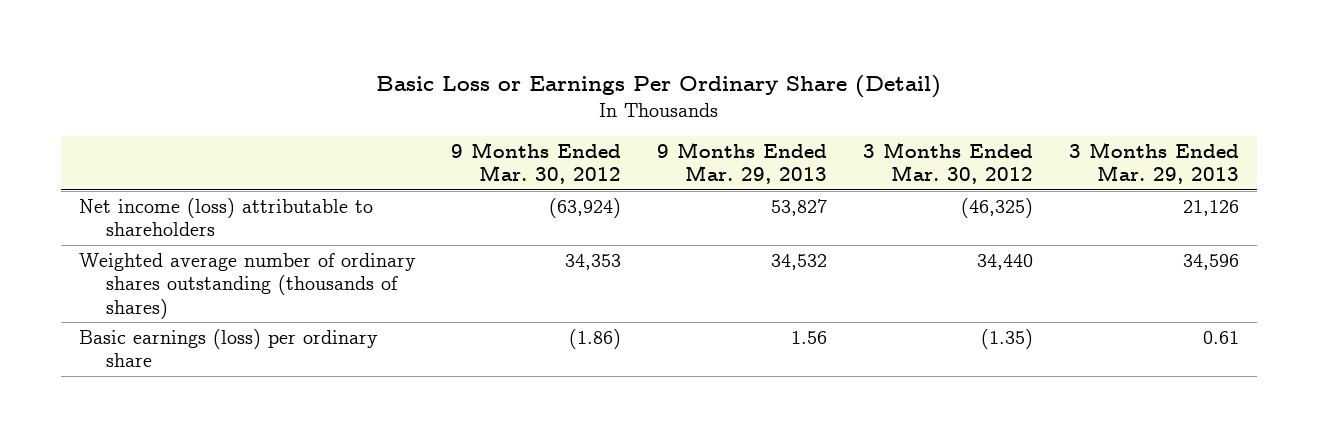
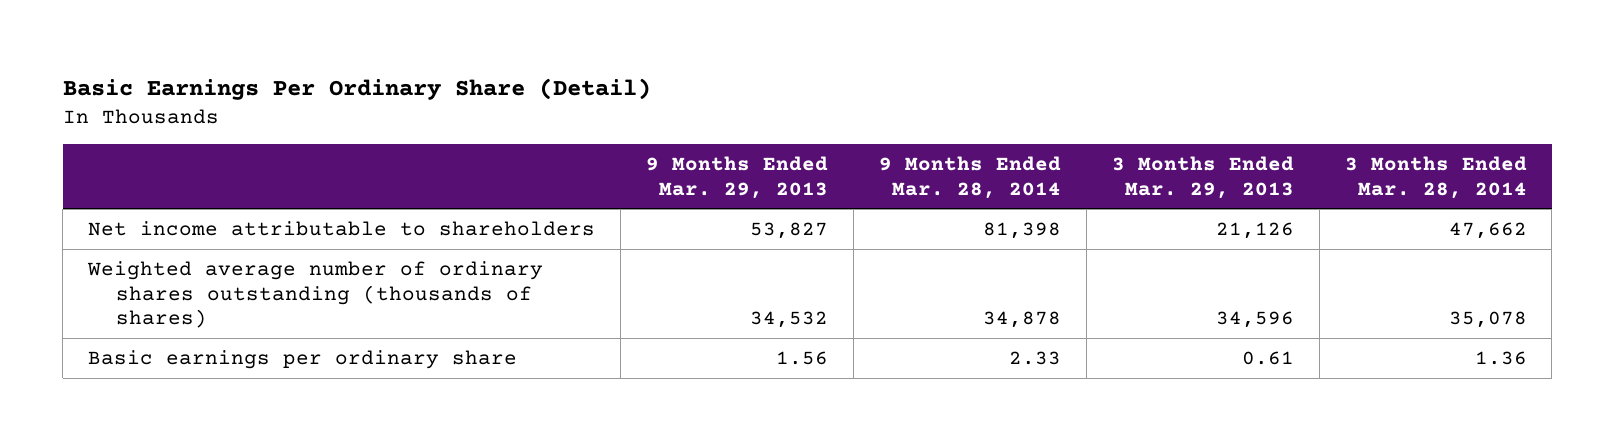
[375,74,941,98] Basic Loss or Earnings Per Ordinary Share (Detail) -> [62,77,651,100] Basic Earnings Per Ordinary Share (Detail)
[451,141,622,185] 9 Months Ended Mar. 30, 2012 -> none
[863,141,1034,185] 3 Months Ended Mar. 30, 2012 -> none
none -> [878,155,1061,199] 9 Months Ended Mar. 28, 2014
none -> [1344,155,1527,199] 3 Months Ended Mar. 28, 2014
[78,197,373,237] Net income (loss) attributable to shareholders -> [88,220,596,236] Net income attributable to shareholders
[78,328,378,368] Basic earnings (loss) per ordinary share -> [88,349,518,369] Basic earnings per ordinary share

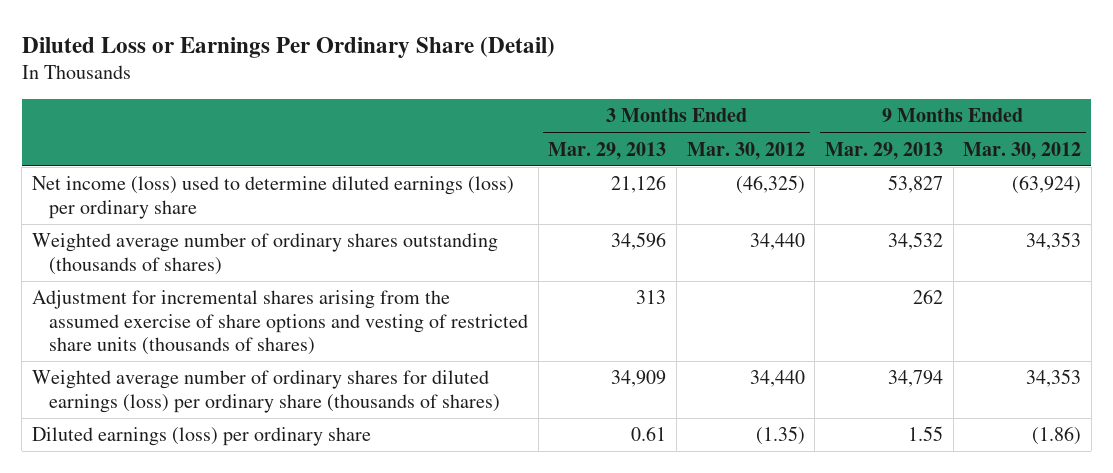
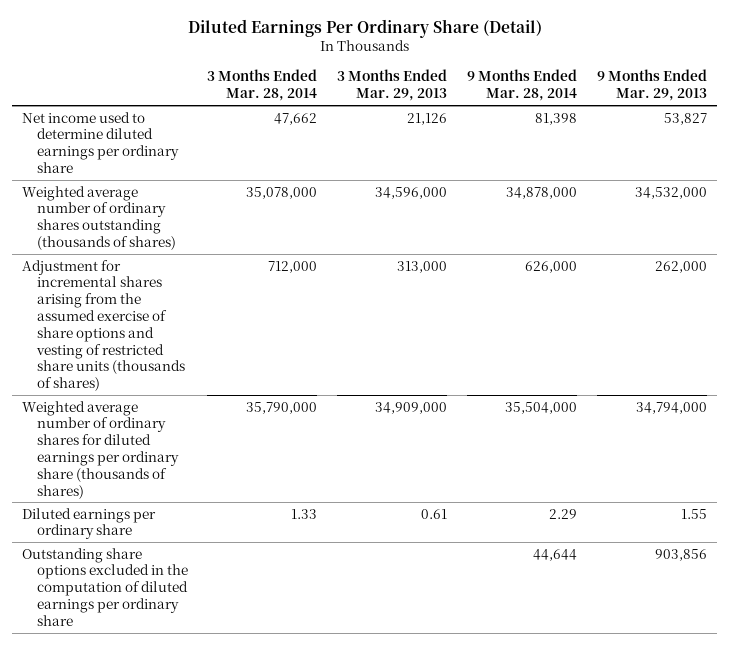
[21,36,555,58] Diluted Loss or Earnings Per Ordinary Share (Detail) -> [187,19,542,39] Diluted Earnings Per Ordinary Share (Detail)
[686,141,805,160] Mar. 30, 2012 -> none
[963,141,1082,160] Mar. 30, 2012 -> none
none -> [207,69,318,102] 3 Months Ended Mar. 28, 2014
none -> [467,69,578,102] 9 Months Ended Mar. 28, 2014
[32,176,515,219] Net income (loss) used to determine diluted earnings (loss) per ordinary share -> [22,111,179,174] Net income used to determine diluted earnings per ordinary share
[611,232,667,251] 34,596 -> [375,186,448,199] 34,596,000
[887,232,943,251] 34,532 -> [634,186,707,199] 34,532,000
[636,290,667,305] 313 -> [397,260,448,273] 313,000
[912,289,943,305] 262 -> [654,260,707,273] 262,000
[32,370,501,413] Weighted average number of ordinary shares for diluted earnings (loss) per ordinary share (thousands of shares) -> [22,400,179,499] Weighted average number of ordinary shares for diluted earnings per ordinary share (thousands of shares)
[611,370,667,388] 34,909 -> [375,401,448,414] 34,909,000
[887,370,943,388] 34,794 -> [635,401,707,414] 34,794,000
[32,427,372,447] Diluted earnings (loss) per ordinary share -> [22,507,157,540] Diluted earnings per ordinary share
none -> [22,547,188,626] Outstanding share options excluded in the computation of diluted earnings per ordinary share

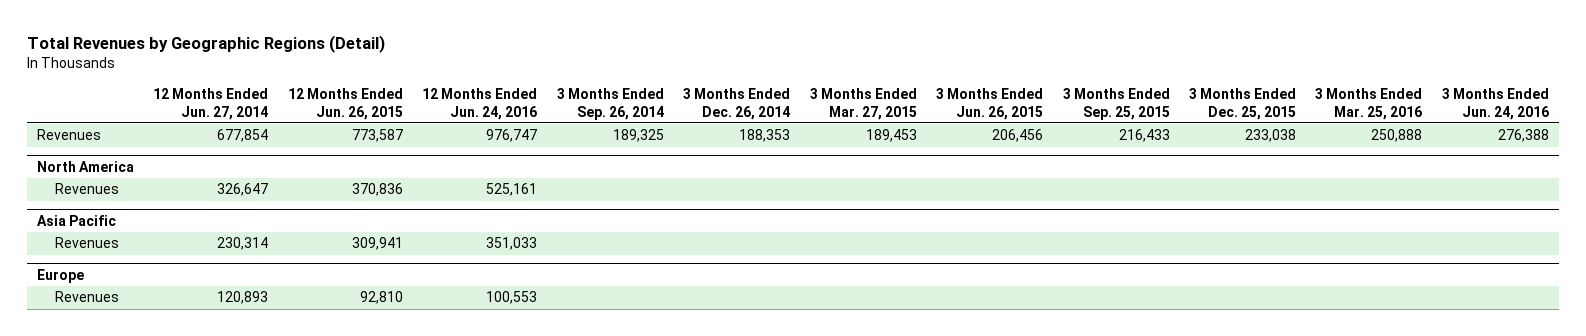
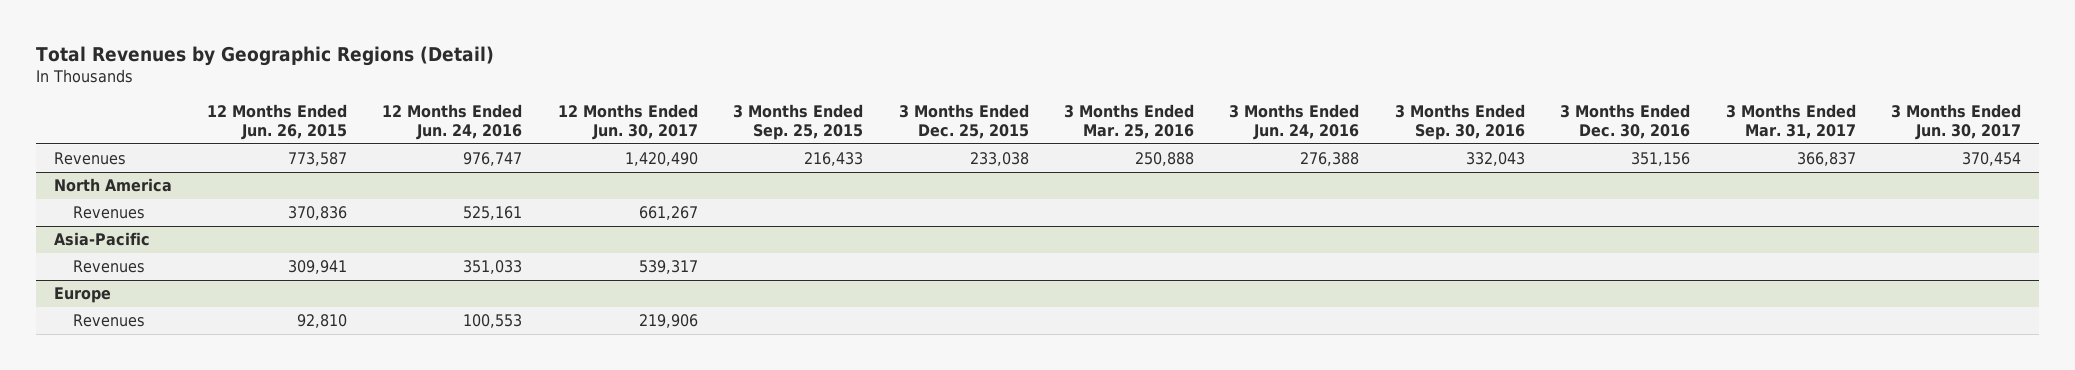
[153,87,269,120] 12 Months Ended Jun. 27, 2014 -> none
[556,87,664,120] 3 Months Ended Sep. 26, 2014 -> none
[683,87,791,120] 3 Months Ended Dec. 26, 2014 -> none
[809,87,917,120] 3 Months Ended Mar. 27, 2015 -> none
[936,87,1044,120] 3 Months Ended Jun. 26, 2015 -> none
none -> [557,104,698,141] 12 Months Ended Jun. 30, 2017
none -> [1394,104,1525,141] 3 Months Ended Sep. 30, 2016
none -> [1560,104,1691,140] 3 Months Ended Dec. 30, 2016
none -> [1725,104,1856,140] 3 Months Ended Mar. 31, 2017
none -> [1890,104,2021,141] 3 Months Ended Jun. 30, 2017
[36,215,116,227] Asia Pacific -> [53,232,150,247] Asia-Pacific

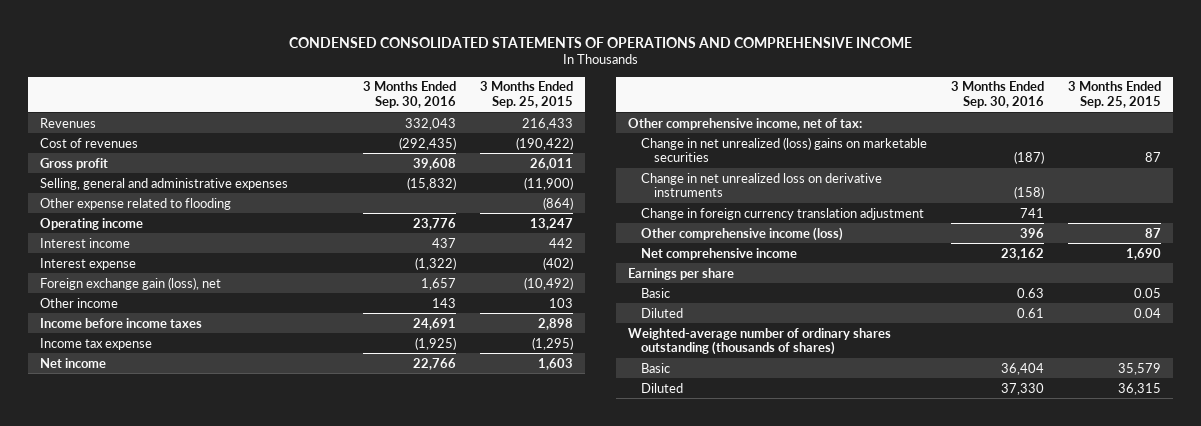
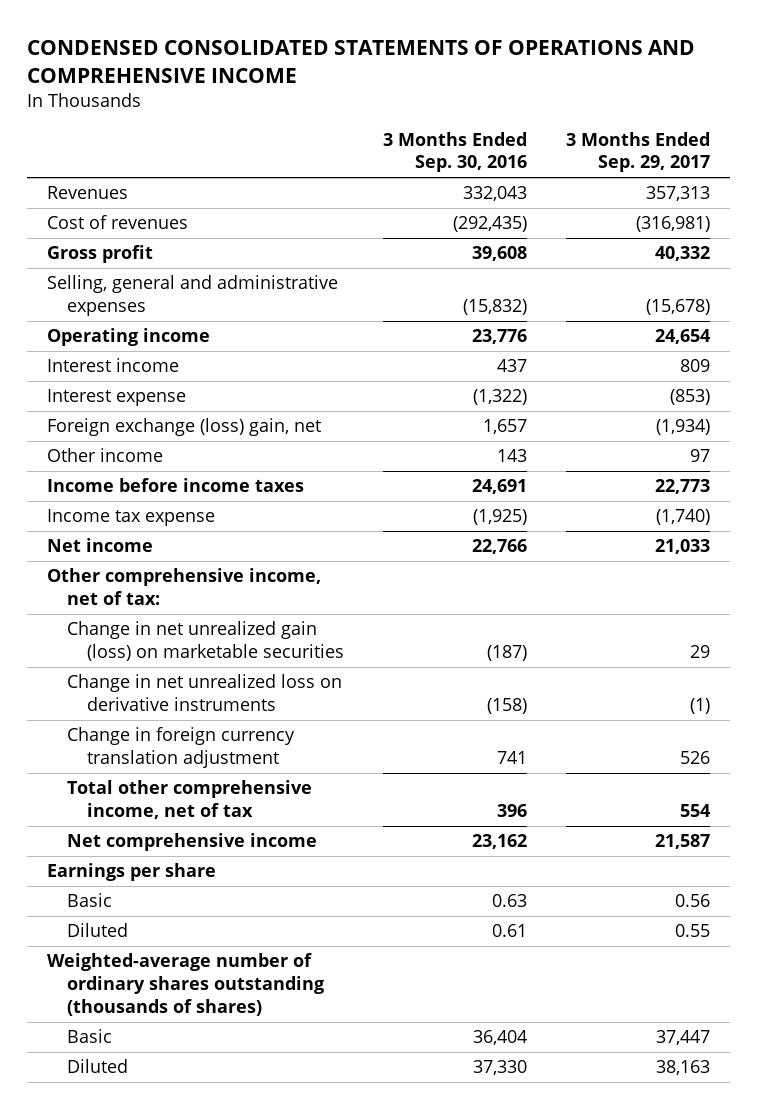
[480,81,574,109] 3 Months Ended Sep. 25, 2015 -> none
none -> [566,131,711,173] 3 Months Ended Sep. 29, 2017
[40,197,232,210] Other expense related to flooding -> none
[40,276,222,290] Foreign exchange gain (loss), net -> [46,418,321,437] Foreign exchange (loss) gain, net
[640,136,927,163] Change in net unrealized (loss) gains on marketable securities -> [67,621,345,662] Change in net unrealized gain (loss) on marketable securities
[640,226,843,241] Other comprehensive income (loss) -> [67,780,313,820] Total other comprehensive income, net of tax

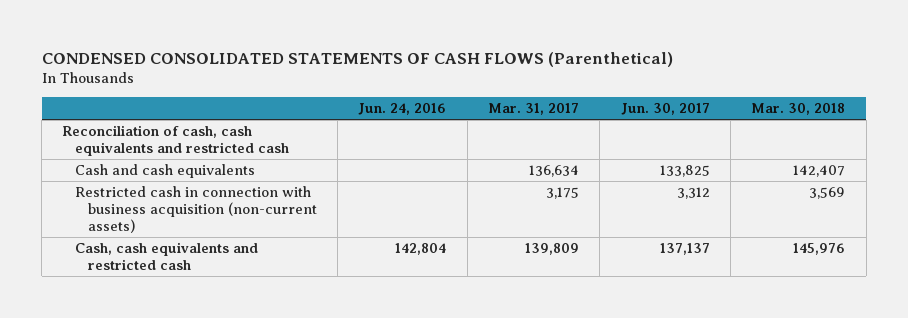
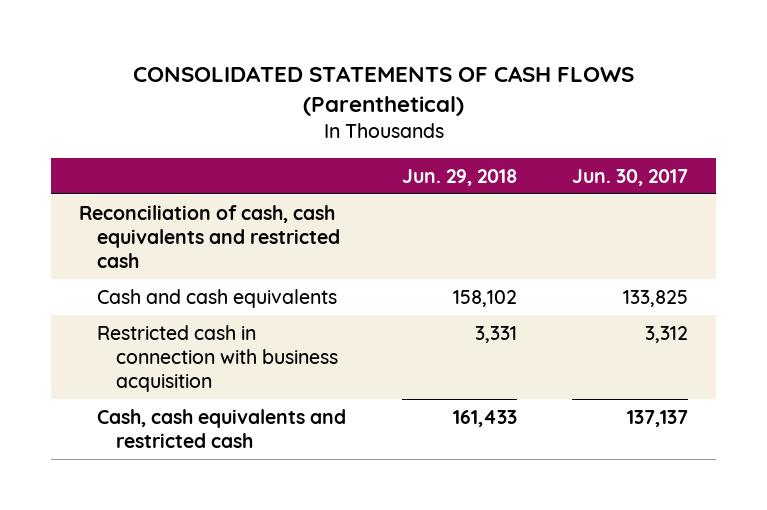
[41,51,673,67] CONDENSED CONSOLIDATED STATEMENTS OF CASH FLOWS (Parenthetical) -> [132,65,634,117] CONSOLIDATED STATEMENTS OF CASH FLOWS (Parenthetical)
[358,103,447,116] Jun. 24, 2016 -> none
[487,103,579,116] Mar. 31, 2017 -> none
[751,103,846,116] Mar. 30, 2018 -> none
none -> [401,168,517,186] Jun. 29, 2018
[74,185,317,233] Restricted cash in connection with business acquisition (non-current assets) -> [97,324,338,392] Restricted cash in connection with business acquisition

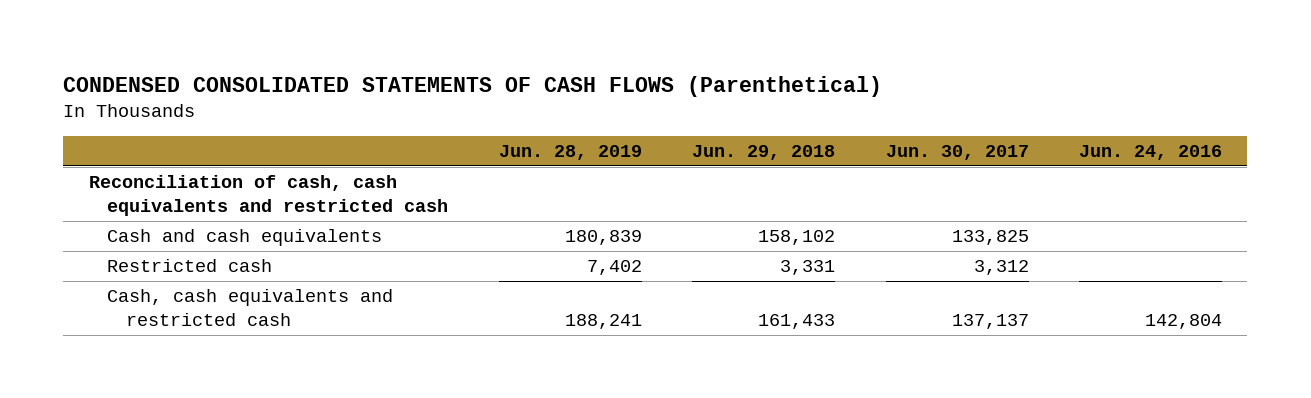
[132,65,634,117] CONSOLIDATED STATEMENTS OF CASH FLOWS (Parenthetical) -> [63,76,883,98] CONDENSED CONSOLIDATED STATEMENTS OF CASH FLOWS (Parenthetical)
none -> [498,144,642,160] Jun. 28, 2019
none -> [1079,144,1223,160] Jun. 24, 2016
[97,324,338,392] Restricted cash in connection with business acquisition -> [107,259,273,273] Restricted cash

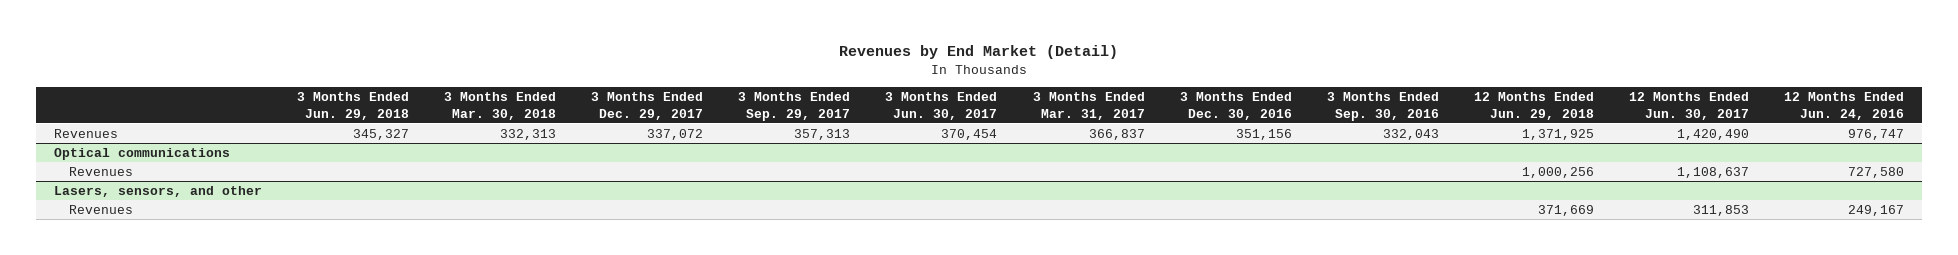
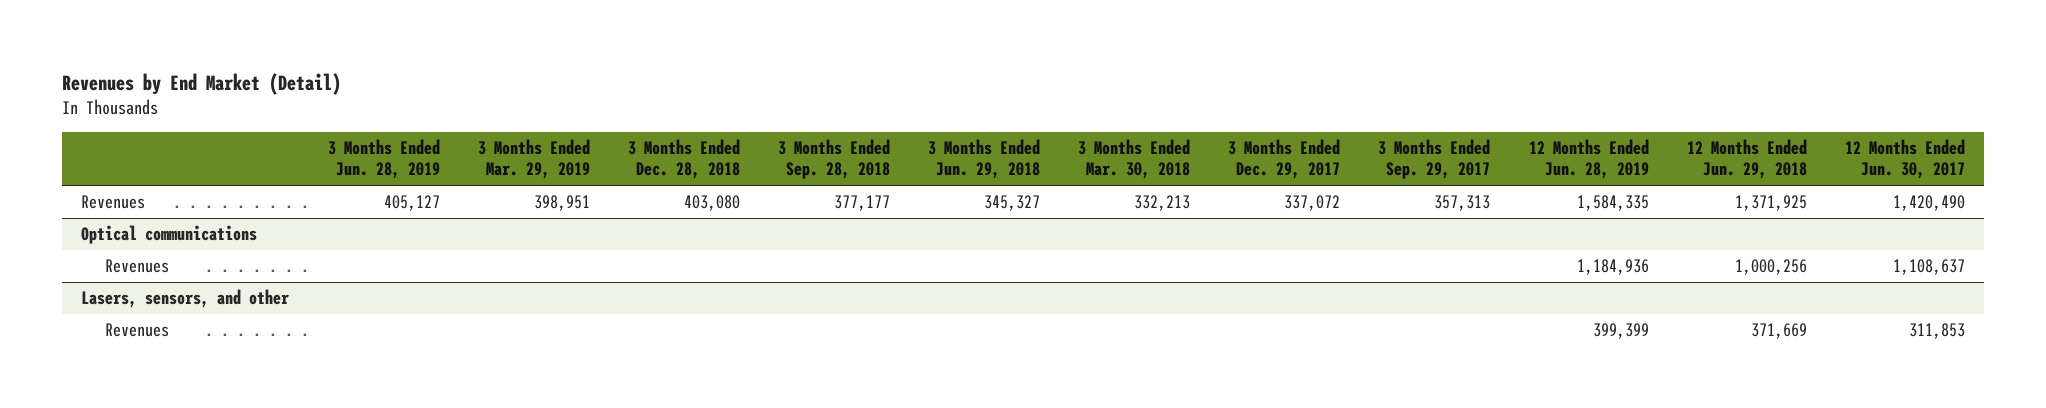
[885,92,998,120] 3 Months Ended Jun. 30, 2017 -> none
[1032,92,1145,120] 3 Months Ended Mar. 31, 2017 -> none
[1179,92,1292,120] 3 Months Ended Dec. 30, 2016 -> none
[1326,92,1439,121] 3 Months Ended Sep. 30, 2016 -> none
[1784,92,1905,120] 12 Months Ended Jun. 24, 2016 -> none
none -> [327,139,440,180] 3 Months Ended Jun. 28, 2019
none -> [477,139,590,180] 3 Months Ended Mar. 29, 2019
none -> [627,139,740,180] 3 Months Ended Dec. 28, 2018
none -> [777,139,890,180] 3 Months Ended Sep. 28, 2018
none -> [1528,139,1649,180] 12 Months Ended Jun. 28, 2019
[499,129,556,141] 332,313 -> [1134,195,1191,212] 332,213

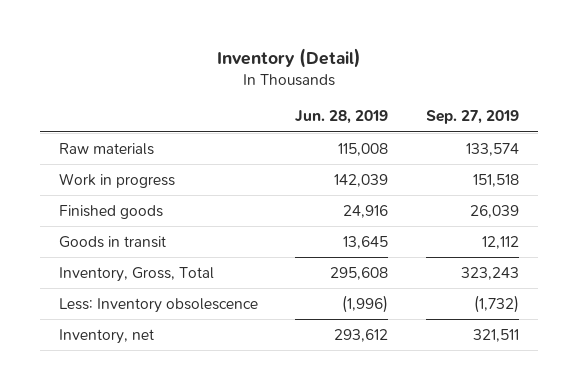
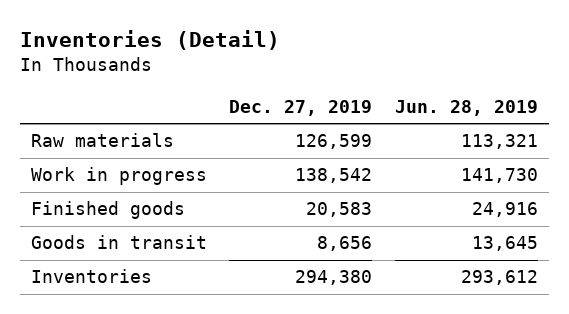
[216,48,361,69] Inventory (Detail) -> [19,30,280,51] Inventories (Detail)
[425,110,519,125] Sep. 27, 2019 -> none
none -> [229,99,373,116] Dec. 27, 2019
[338,142,389,156] 115,008 -> [460,134,538,150] 113,321
[334,173,389,187] 142,039 -> [460,168,538,184] 141,730
[59,266,215,282] Inventory, Gross, Total -> none
[59,297,259,313] Less: Inventory obsolescence -> none
[59,328,155,344] Inventory, net -> [30,269,152,284] Inventories

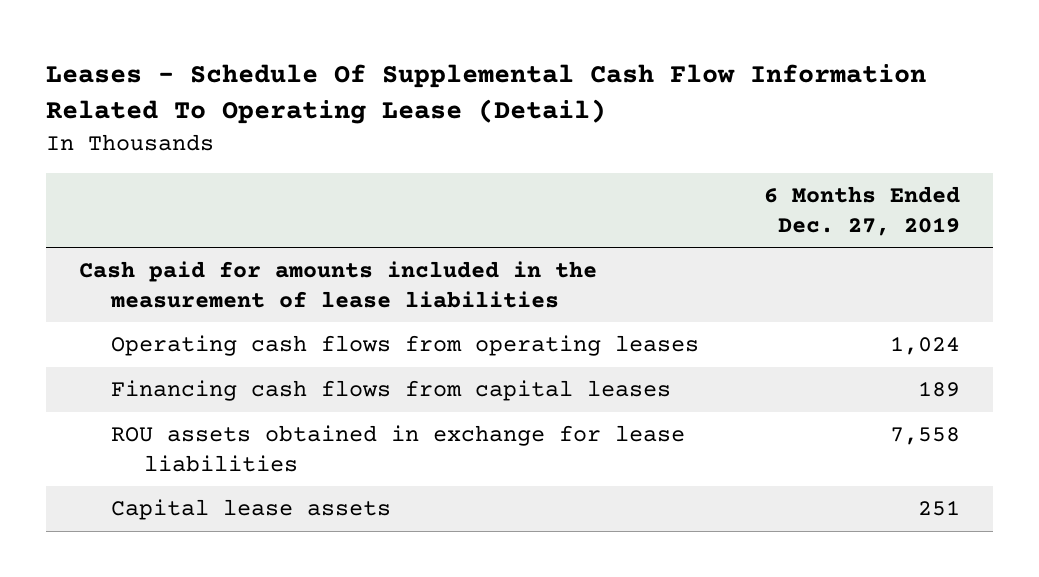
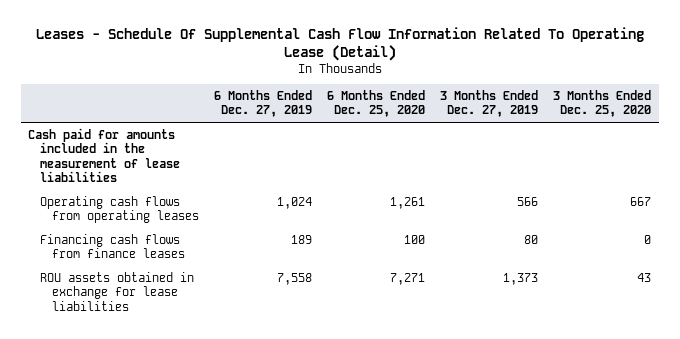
none -> [327,90,426,118] 6 Months Ended Dec. 25, 2020
none -> [440,90,539,118] 3 Months Ended Dec. 27, 2019
none -> [553,90,652,118] 3 Months Ended Dec. 25, 2020
[111,380,672,402] Financing cash flows from capital leases -> [40,233,186,259] Financing cash flows from finance leases
[111,499,392,521] Capital lease assets -> none

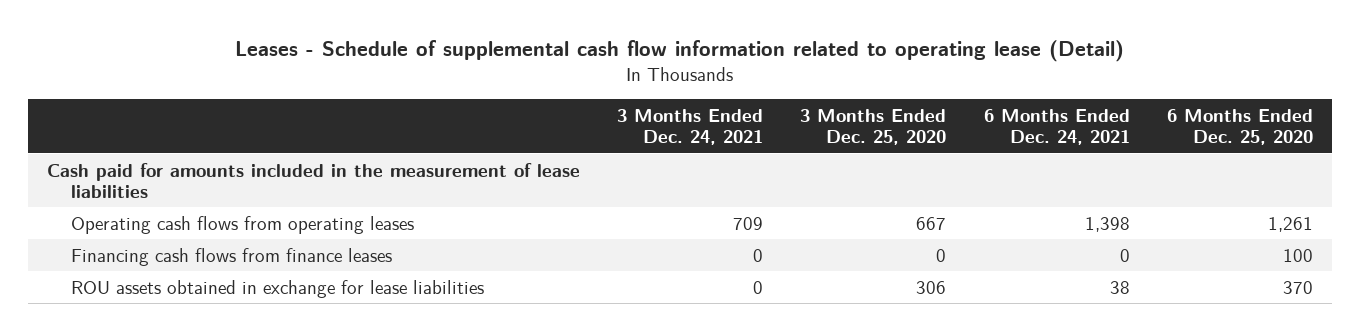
[35,26,644,61] Leases - Schedule Of Supplemental Cash Flow Information Related To Operating Lease (Detail) -> [234,40,1124,63] Leases - Schedule of supplemental cash flow information related to operating lease (Detail)
[214,90,313,118] 6 Months Ended Dec. 27, 2019 -> none
[440,90,539,118] 3 Months Ended Dec. 27, 2019 -> none
none -> [617,108,764,145] 3 Months Ended Dec. 24, 2021
none -> [983,108,1130,145] 6 Months Ended Dec. 24, 2021
[390,272,426,285] 7,271 -> [1283,280,1314,294] 370
[637,272,652,282] 43 -> [916,280,947,294] 306

